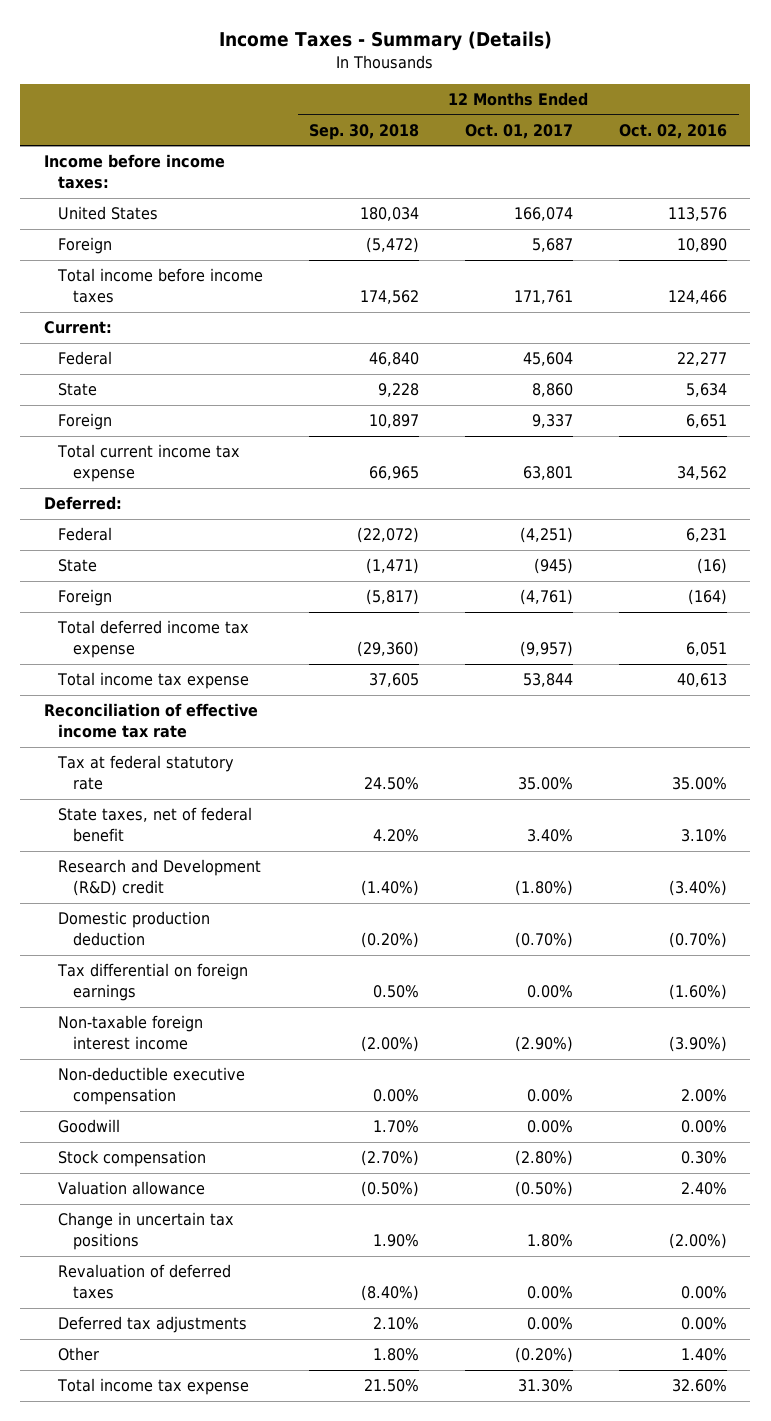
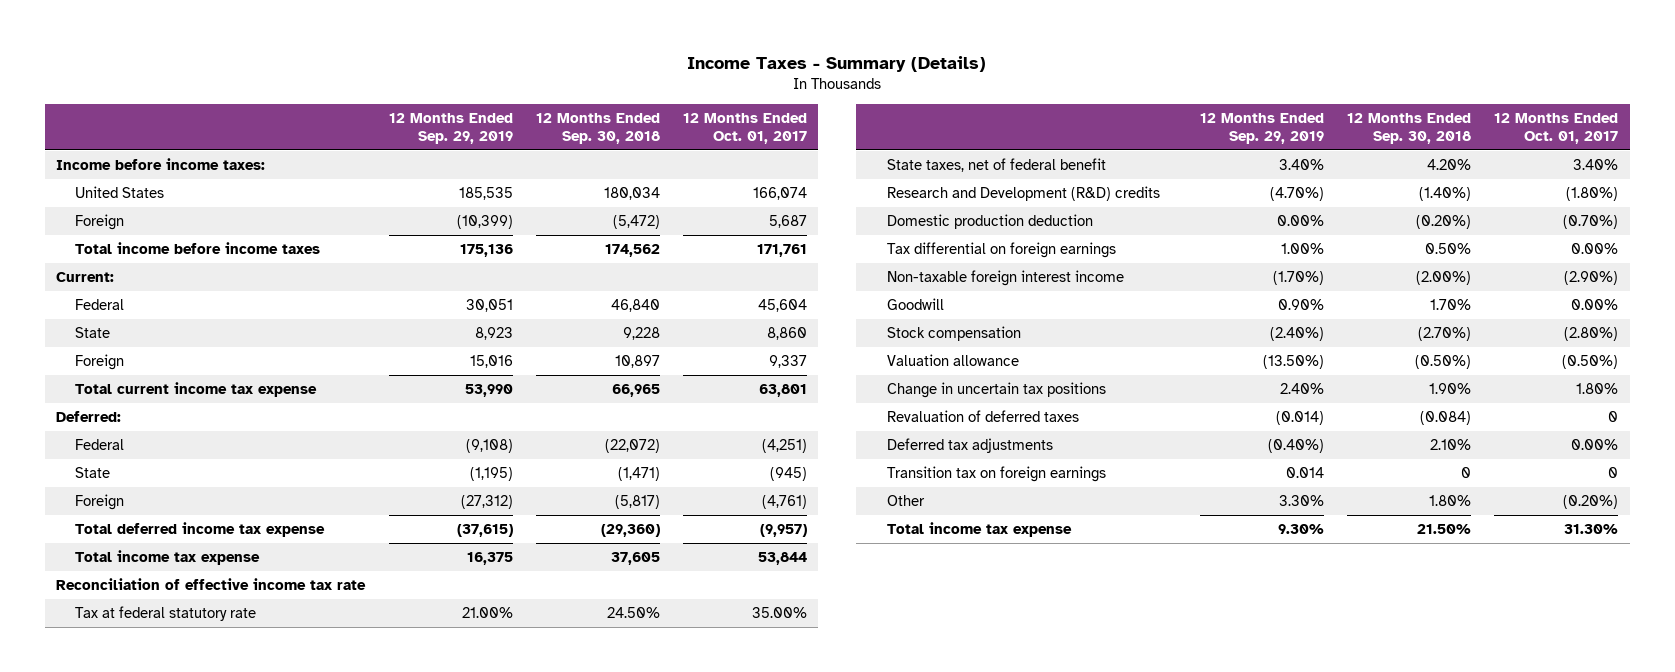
[619,123,728,139] Oct. 02, 2016 -> none
none -> [388,113,513,145] 12 Months Ended Sep. 29, 2019
[58,859,262,897] Research and Development (R&D) credit -> [886,185,1160,201] Research and Development (R&D) credits
[58,1067,246,1106] Non-deductible executive compensation -> none
[361,1285,420,1302] (8.40%) -> [1420,410,1472,425] (0.084)
[527,1286,574,1300] 0.00% -> [1608,410,1619,422] 0
none -> [886,465,1106,482] Transition tax on foreign earnings

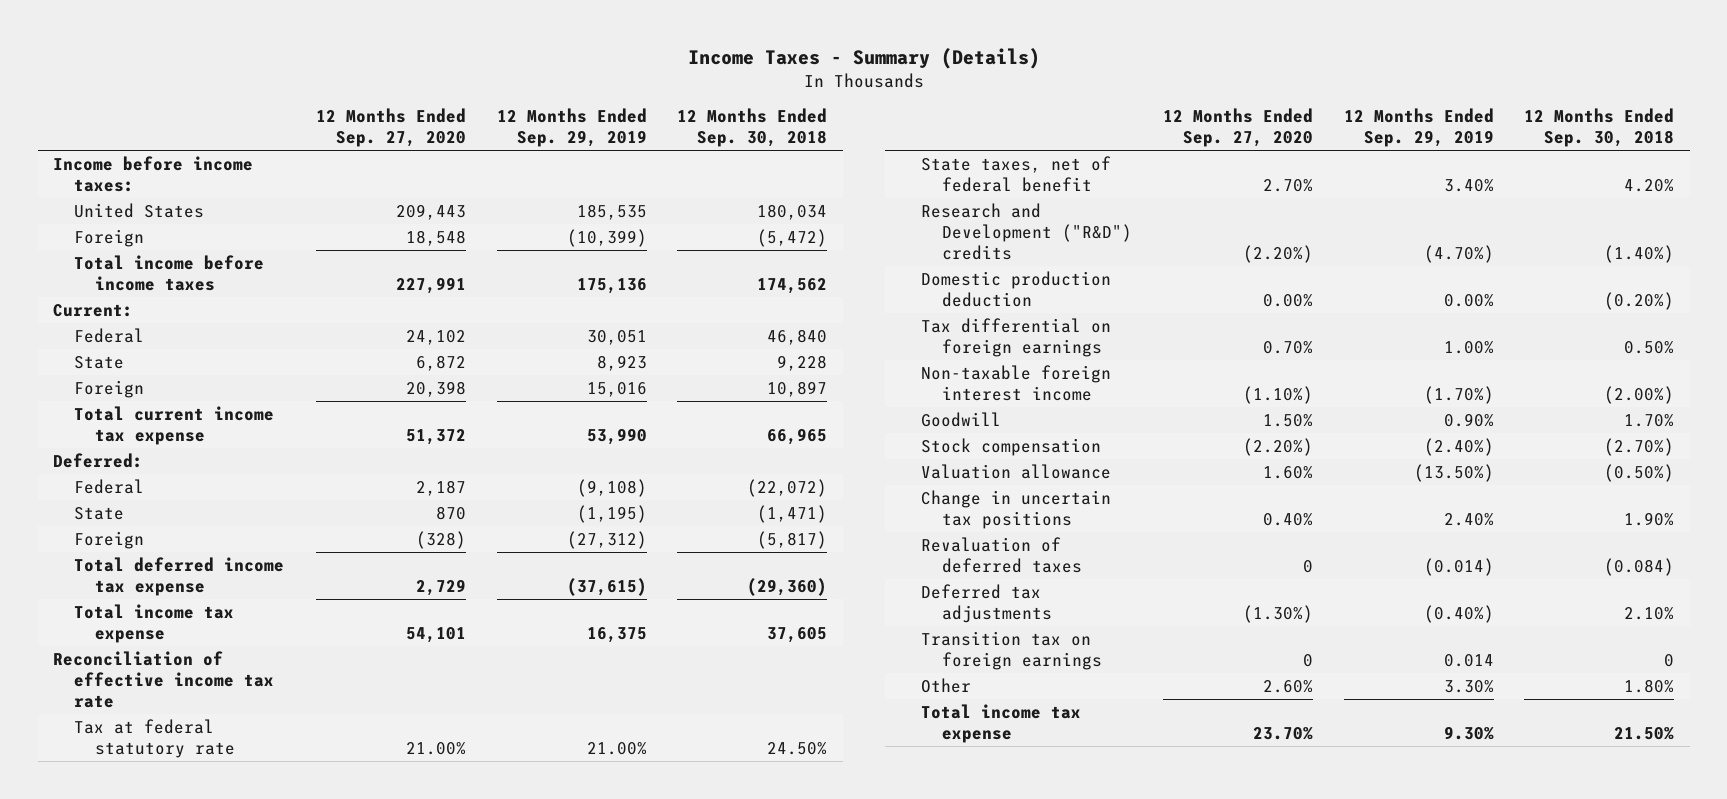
[682,113,807,145] 12 Months Ended Oct. 01, 2017 -> none
none -> [315,108,466,148] 12 Months Ended Sep. 27, 2020
[886,185,1160,201] Research and Development (R&D) credits -> [921,202,1133,261] Research and Development ("R&D") credits

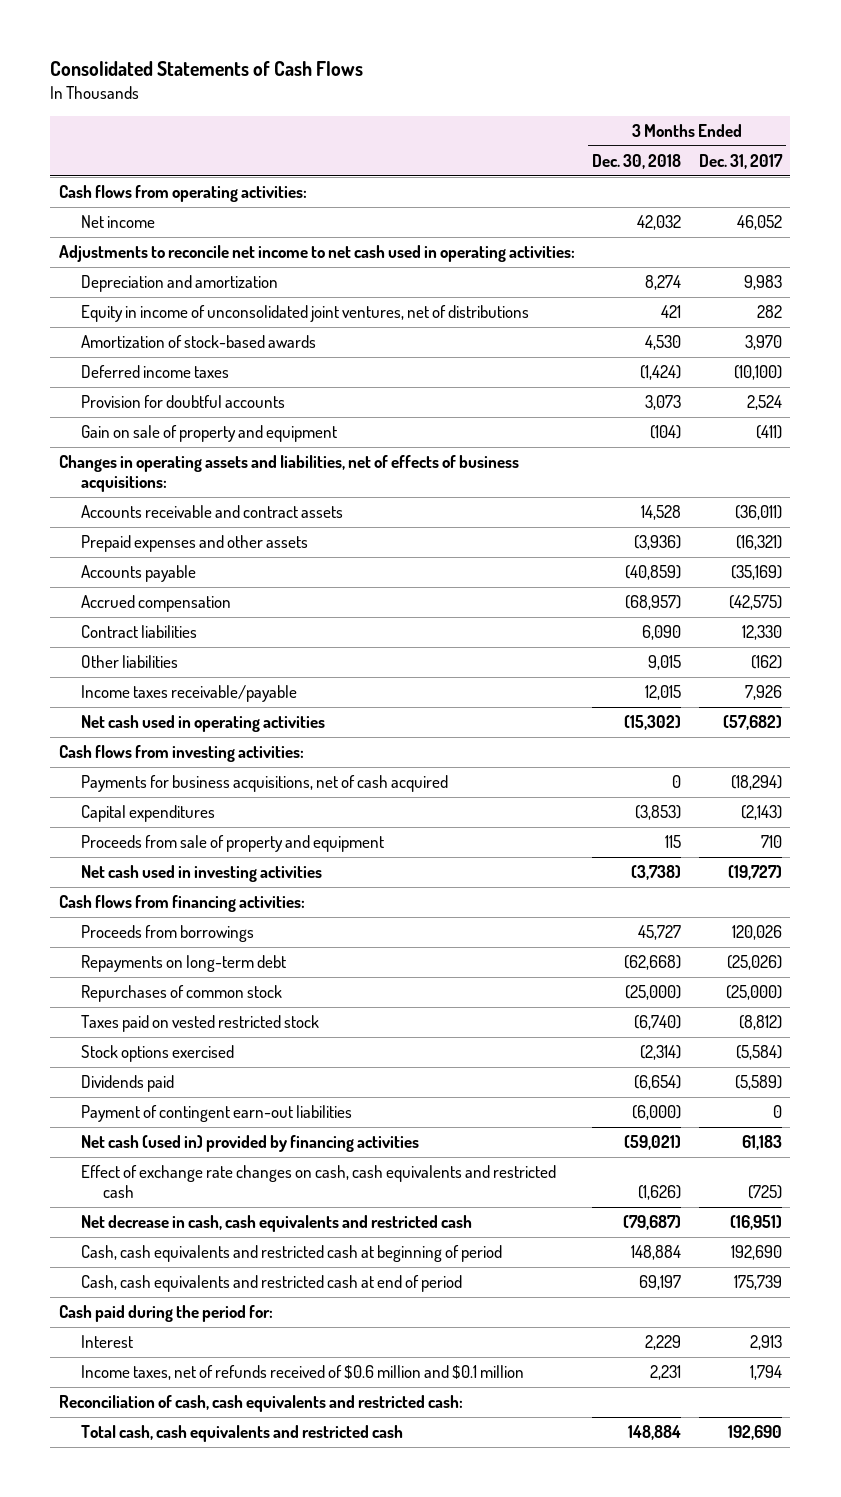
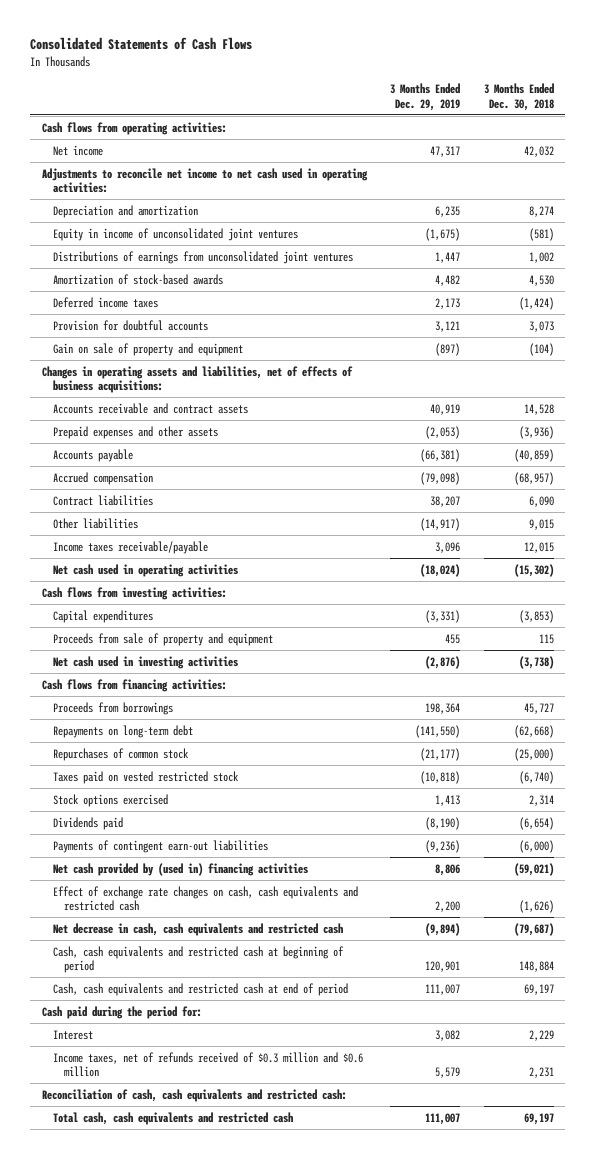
[698,154,783,170] Dec. 31, 2017 -> none
none -> [390,83,461,111] 3 Months Ended Dec. 29, 2019
[80,305,529,323] Equity in income of unconsolidated joint ventures, net of distributions -> [52,227,298,241] Equity in income of unconsolidated joint ventures
[661,305,682,319] 421 -> [528,227,554,241] (581)
none -> [52,250,353,264] Distributions of earnings from unconsolidated joint ventures
[80,775,448,793] Payments for business acquisitions, net of cash acquired -> none
[640,1045,682,1061] (2,314) -> [528,794,554,806] 2,314
[80,1105,352,1123] Payment of contingent earn-out liabilities -> [52,839,268,853] Payments of contingent earn-out liabilities
[80,1135,419,1153] Net cash (used in) provided by financing activities -> [52,862,308,876] Net cash provided by (used in) financing activities
[80,1365,524,1381] Income taxes, net of refunds received of $0.6 million and $0.1 million -> [52,1051,363,1077] Income taxes, net of refunds received of $0.3 million and $0.6 million
[628,1425,682,1441] 148,884 -> [523,1112,554,1125] 69,197

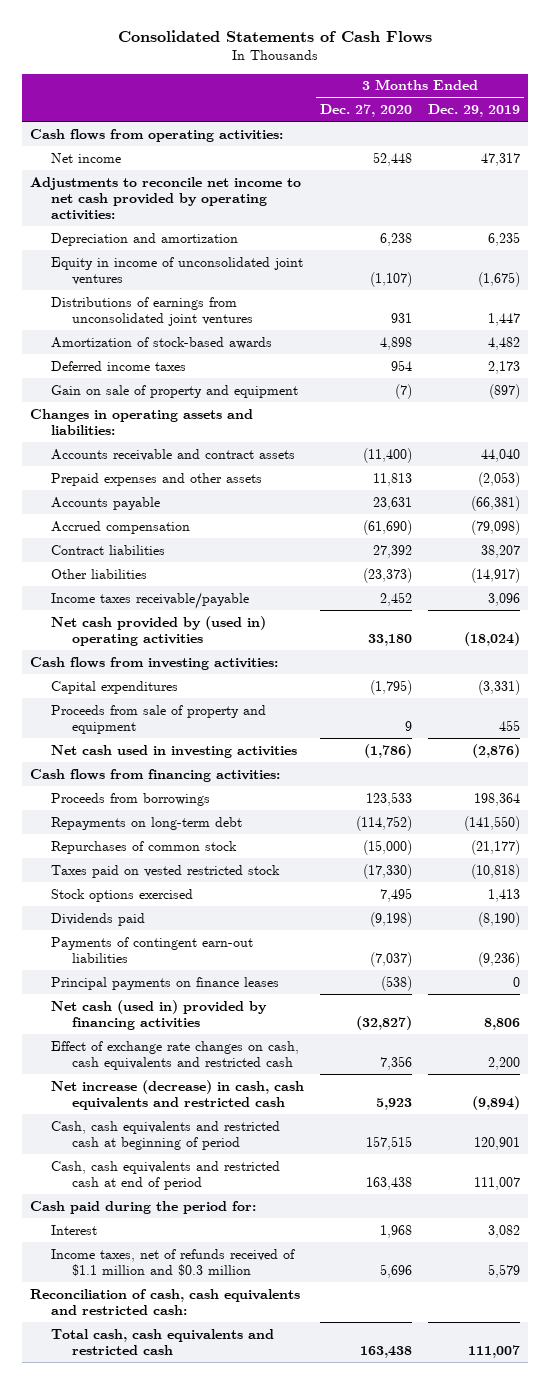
[483,83,554,111] 3 Months Ended Dec. 30, 2018 -> none
none -> [319,104,412,118] Dec. 27, 2020
[42,167,369,193] Adjustments to reconcile net income to net cash used in operating activities: -> [29,176,301,220] Adjustments to reconcile net income to net cash provided by operating activities:
[52,319,208,331] Provision for doubtful accounts -> none
[42,365,354,393] Changes in operating assets and liabilities, net of effects of business acquisitions: -> [29,408,253,435] Changes in operating assets and liabilities:
[430,403,461,415] 40,919 -> [480,448,520,462] 44,040
[52,563,238,577] Net cash used in operating activities -> [50,615,266,646] Net cash provided by (used in) operating activities
none -> [50,976,279,990] Principal payments on finance leases
[52,862,308,876] Net cash provided by (used in) financing activities -> [50,999,267,1030] Net cash (used in) provided by financing activities
[52,922,343,936] Net decrease in cash, cash equivalents and restricted cash -> [50,1079,304,1110] Net increase (decrease) in cash, cash equivalents and restricted cash
[52,1051,363,1077] Income taxes, net of refunds received of $0.3 million and $0.6 million -> [50,1248,295,1276] Income taxes, net of refunds received of $1.1 million and $0.3 million

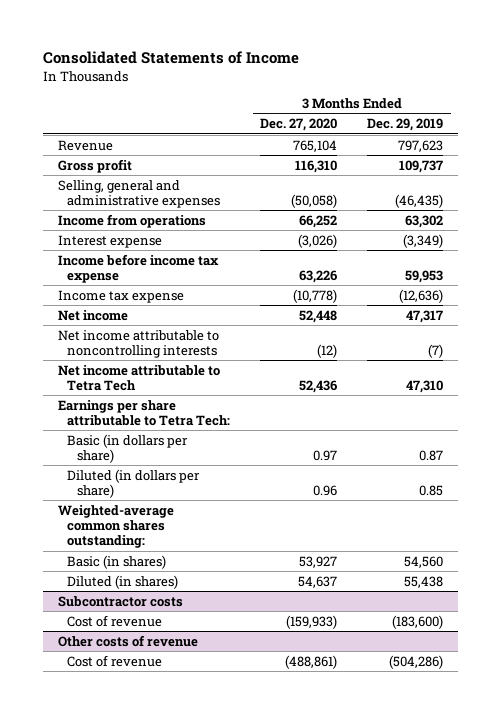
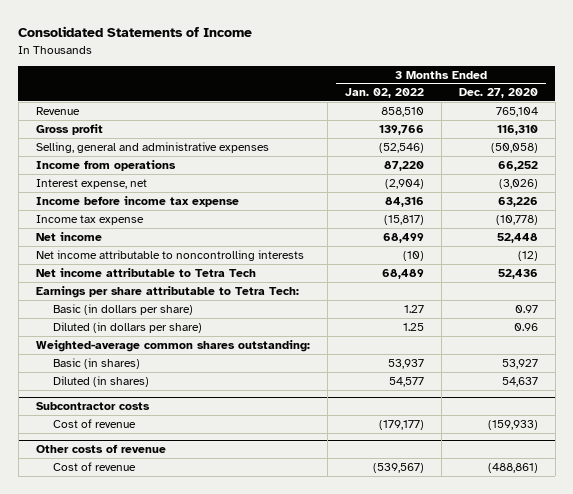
[367,118,444,132] Dec. 29, 2019 -> none
none -> [344,88,424,99] Jan. 02, 2022
[58,234,163,248] Interest expense -> [35,178,147,189] Interest expense, net

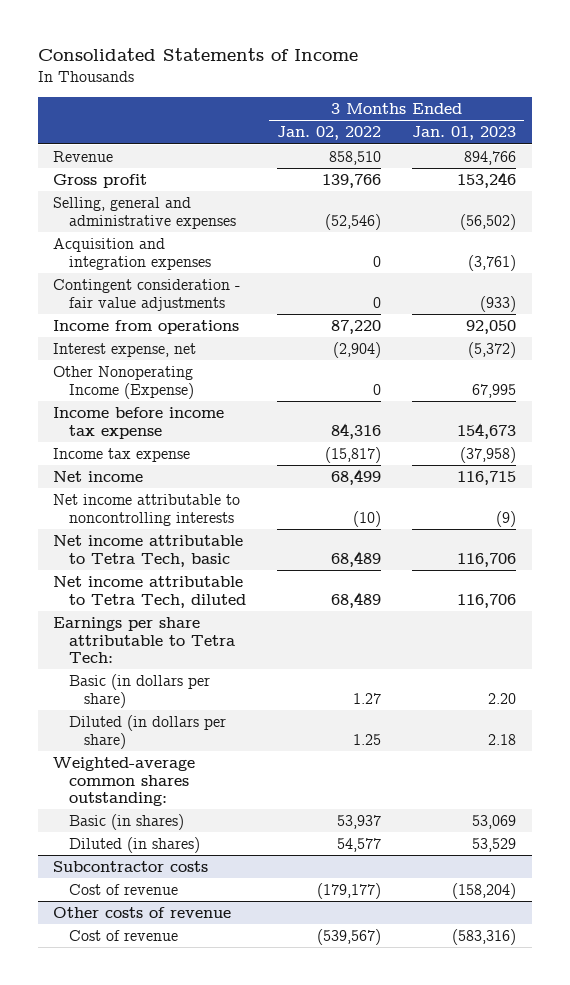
[458,88,538,99] Dec. 27, 2020 -> none
none -> [412,126,517,141] Jan. 01, 2023
none -> [53,237,211,270] Acquisition and integration expenses
none -> [53,278,241,311] Contingent consideration - fair value adjustments
none -> [53,365,194,399] Other Nonoperating Income (Expense)
[35,267,256,277] Net income attributable to Tetra Tech -> [53,534,244,567] Net income attributable to Tetra Tech, basic
none -> [53,575,246,608] Net income attributable to Tetra Tech, diluted

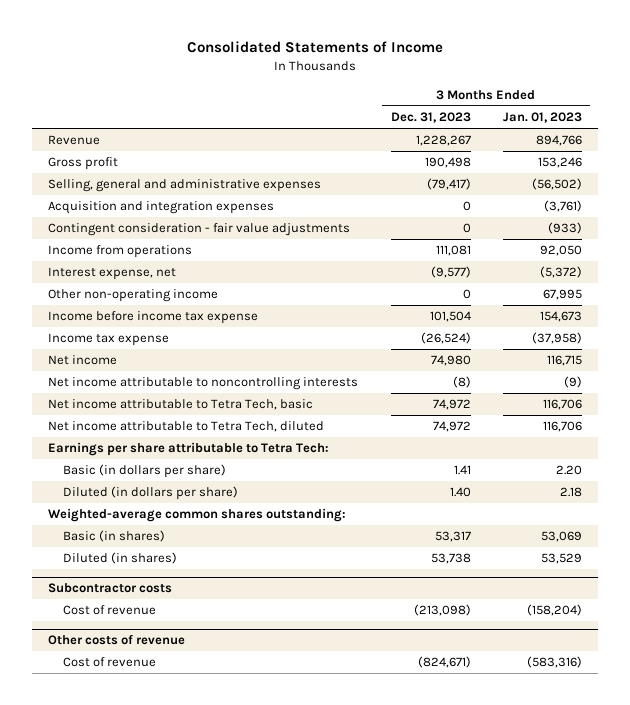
[276,126,381,141] Jan. 02, 2022 -> none
none -> [390,112,471,124] Dec. 31, 2023
[53,365,194,399] Other Nonoperating Income (Expense) -> [48,289,219,303] Other non-operating income

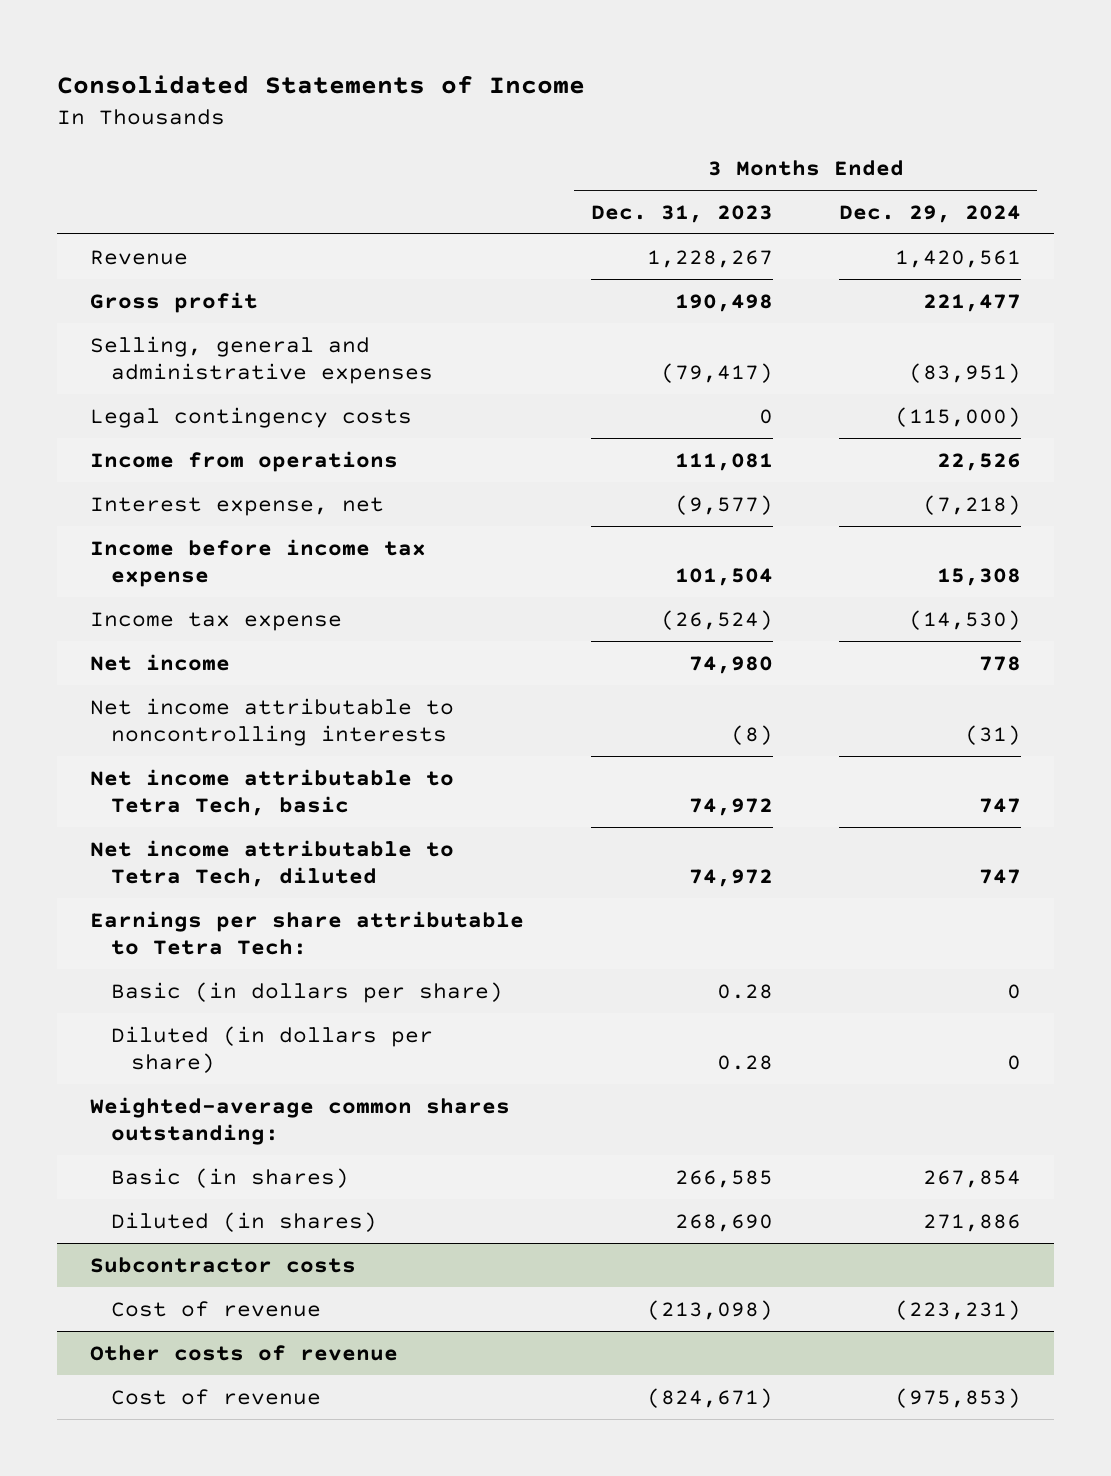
[502,112,582,124] Jan. 01, 2023 -> none
none -> [838,204,1021,223] Dec. 29, 2024
[48,201,275,215] Acquisition and integration expenses -> none
[48,223,351,237] Contingent consideration - fair value adjustments -> none
none -> [90,406,413,428] Legal contingency costs
[48,289,219,303] Other non-operating income -> none
[453,465,471,476] 1.41 -> [716,983,773,999] 0.28
[449,487,471,498] 1.40 -> [716,1054,773,1070] 0.28
[434,531,471,543] 53,317 -> [674,1169,773,1188] 266,585
[430,553,471,565] 53,738 -> [674,1213,773,1232] 268,690

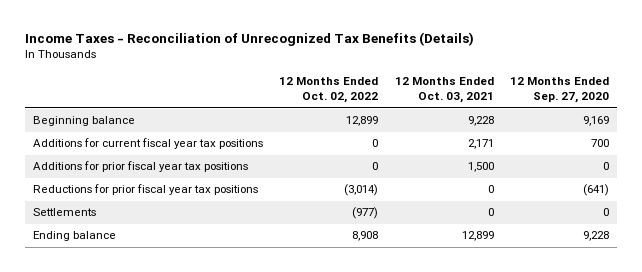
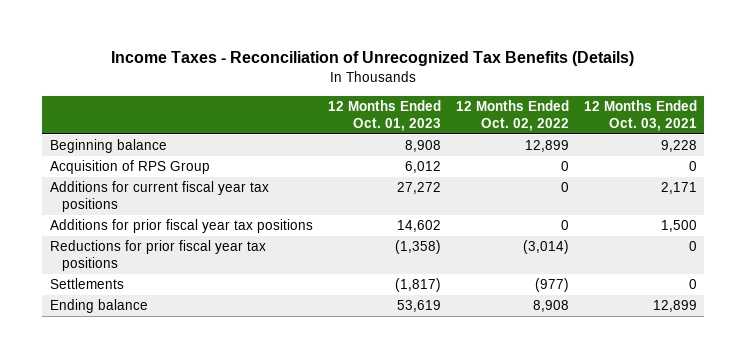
[509,77,609,104] 12 Months Ended Sep. 27, 2020 -> none
none -> [327,100,441,131] 12 Months Ended Oct. 01, 2023
none -> [49,160,210,175] Acquisition of RPS Group

